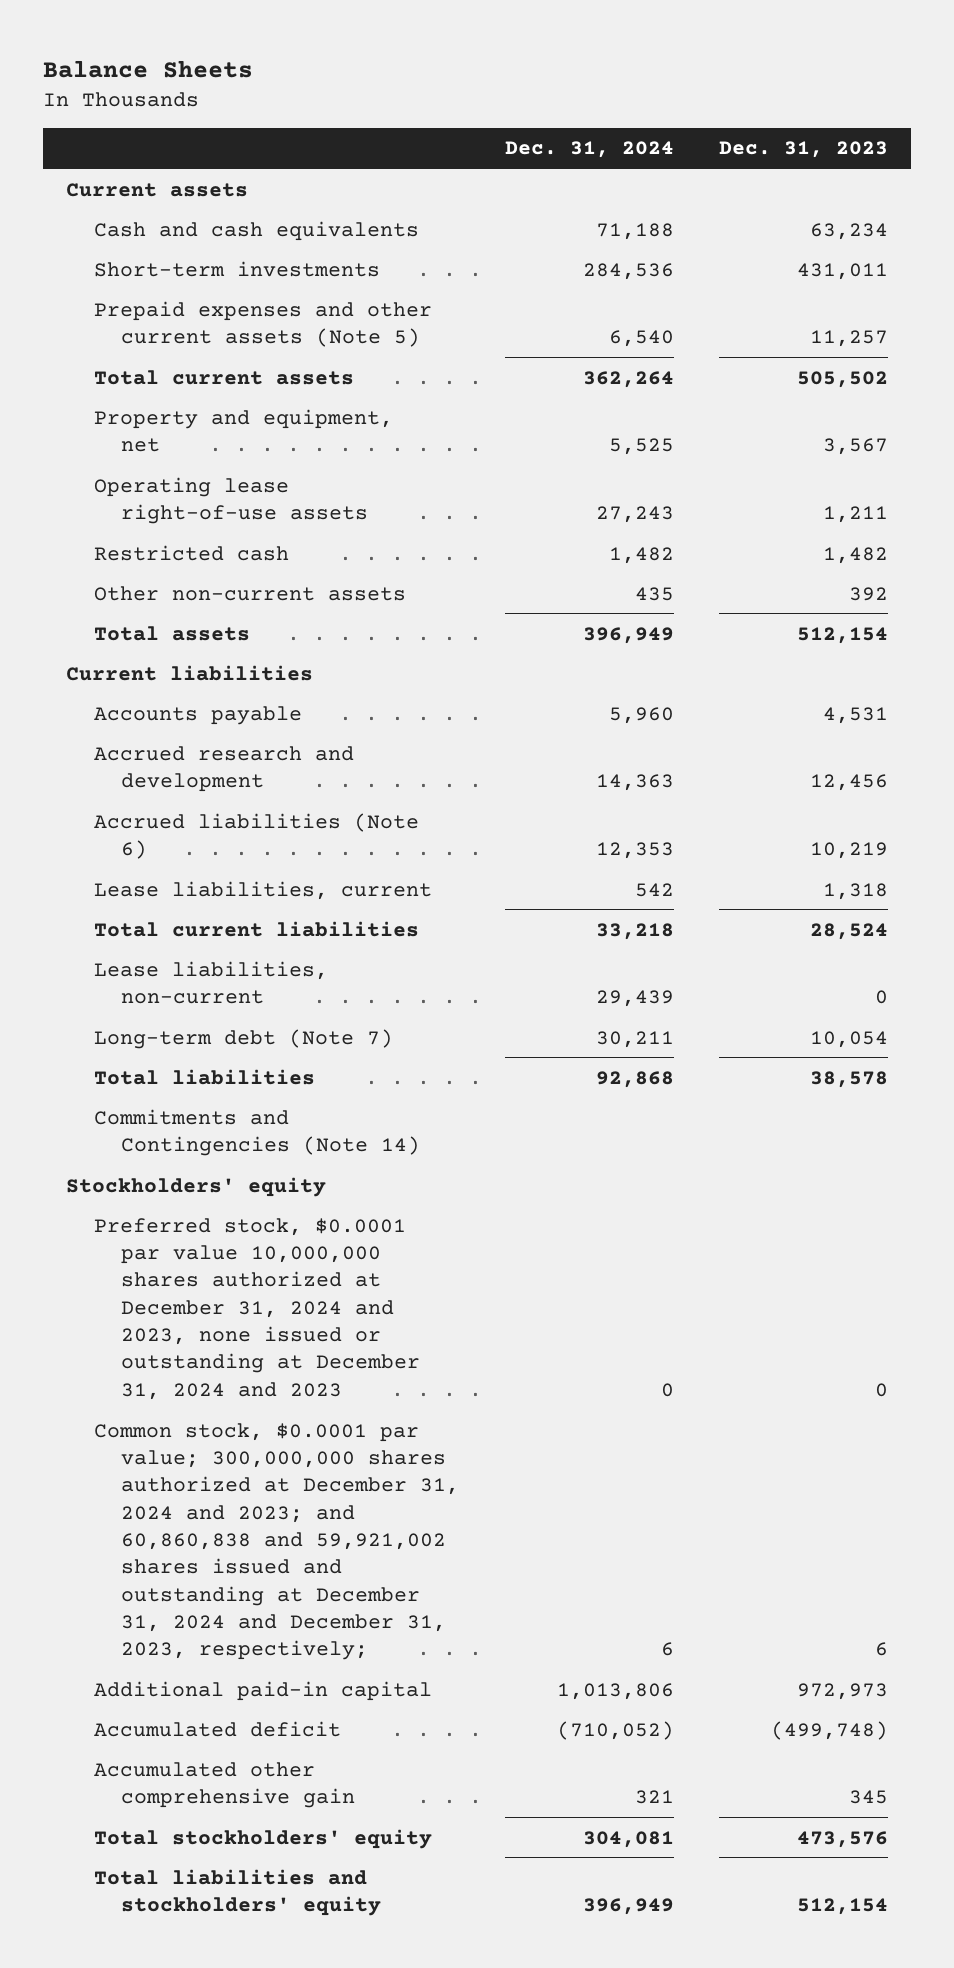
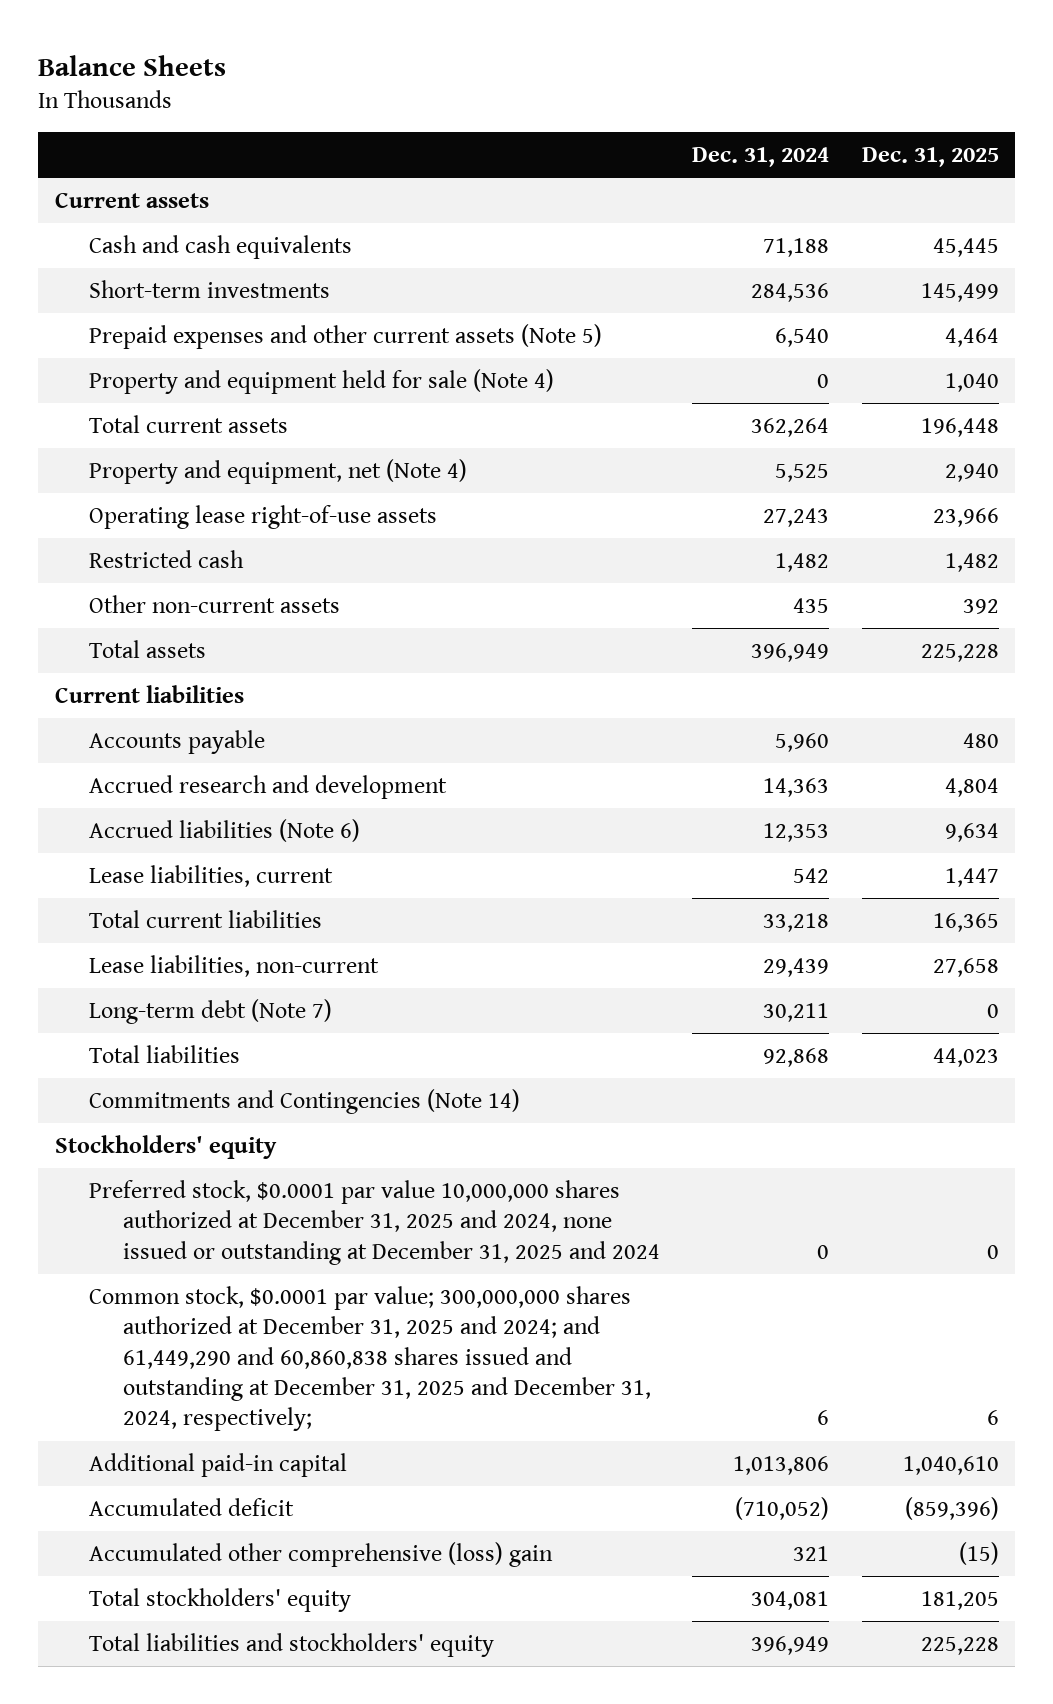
[719,141,889,159] Dec. 31, 2023 -> none
none -> [861,147,999,168] Dec. 31, 2025
none -> [88,369,554,395] Property and equipment held for sale (Note 4)
[93,408,393,452] Property and equipment, net -> [88,459,467,485] Property and equipment, net (Note 4)
[93,1217,421,1400] Preferred stock, $0.0001 par value 10,000,000 shares authorized at December 31, 2024 and 2023, none issued or outstanding at December 31, 2024 and 2023 -> [88,1180,660,1265] Preferred stock, $0.0001 par value 10,000,000 shares authorized at December 31, 2025 and 2024, none issued or outstanding at December 31, 2025 and 2024
[93,1422,460,1661] Common stock, $0.0001 par value; 300,000,000 shares authorized at December 31, 2024 and 2023; and 60,860,838 and 59,921,002 shares issued and outstanding at December 31, 2024 and December 31, 2023, respectively; -> [88,1286,651,1432] Common stock, $0.0001 par value; 300,000,000 shares authorized at December 31, 2025 and 2024; and 61,449,290 and 60,860,838 shares issued and outstanding at December 31, 2025 and December 31, 2024, respectively;
[93,1761,356,1808] Accumulated other comprehensive gain -> [88,1542,553,1568] Accumulated other comprehensive (loss) gain

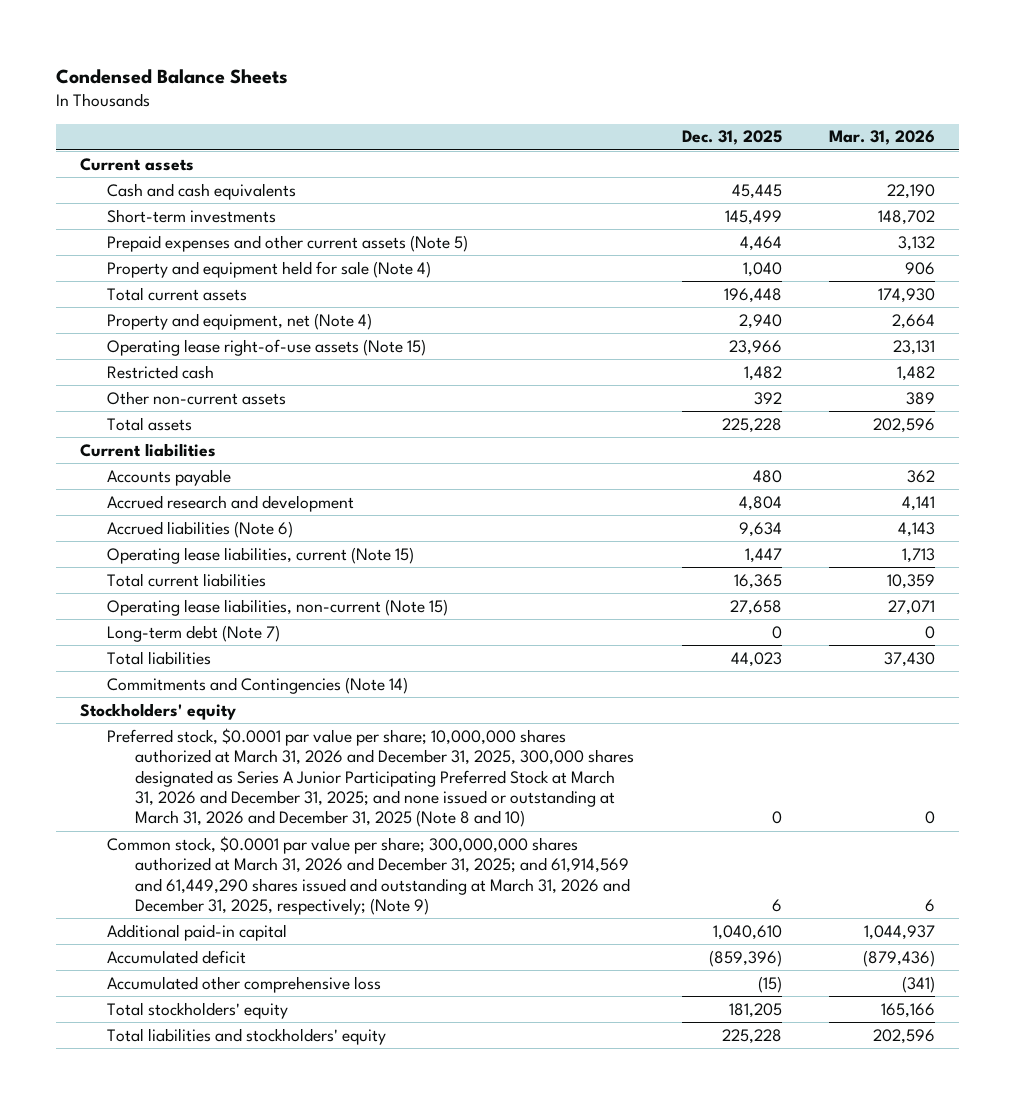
[38,54,227,76] Balance Sheets -> [55,68,288,84] Condensed Balance Sheets
[692,147,830,168] Dec. 31, 2024 -> none
none -> [829,130,936,146] Mar. 31, 2026
[88,505,437,530] Operating lease right-of-use assets -> [107,338,427,356] Operating lease right-of-use assets (Note 15)
[88,865,333,888] Lease liabilities, current -> [107,546,415,564] Operating lease liabilities, current (Note 15)
[88,955,379,978] Lease liabilities, non-current -> [107,598,449,616] Operating lease liabilities, non-current (Note 15)
[88,1180,660,1265] Preferred stock, $0.0001 par value 10,000,000 shares authorized at December 31, 2025 and 2024, none issued or outstanding at December 31, 2025 and 2024 -> [107,727,635,828] Preferred stock, $0.0001 par value per share; 10,000,000 shares authorized at March 31, 2026 and December 31, 2025, 300,000 shares designated as Series A Junior Participating Preferred Stock at March 31, 2026 and December 31, 2025; and none issued or outstanding at March 31, 2026 and December 31, 2025 (Note 8 and 10)
[88,1286,651,1432] Common stock, $0.0001 par value; 300,000,000 shares authorized at December 31, 2025 and 2024; and 61,449,290 and 60,860,838 shares issued and outstanding at December 31, 2025 and December 31, 2024, respectively; -> [107,835,631,915] Common stock, $0.0001 par value per share; 300,000,000 shares authorized at March 31, 2026 and December 31, 2025; and 61,914,569 and 61,449,290 shares issued and outstanding at March 31, 2026 and December 31, 2025, respectively; (Note 9)
[88,1542,553,1568] Accumulated other comprehensive (loss) gain -> [107,975,382,993] Accumulated other comprehensive loss

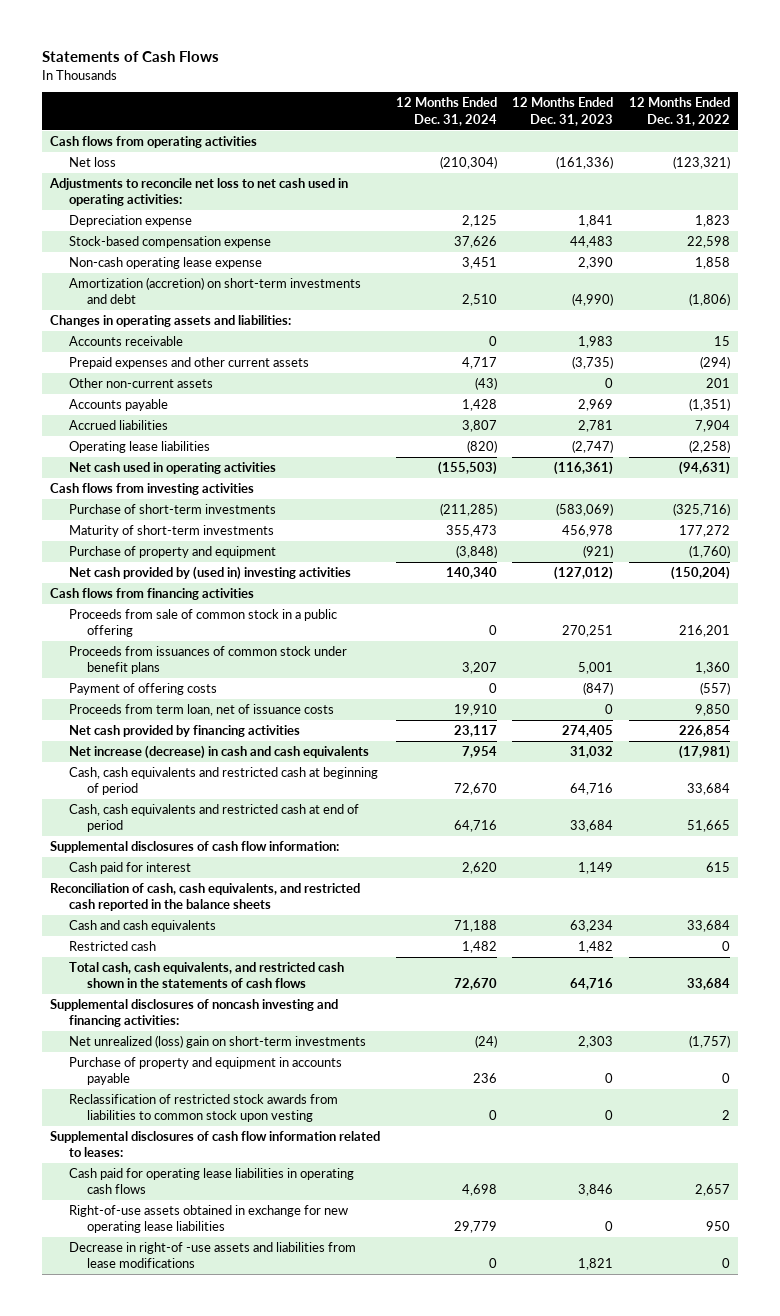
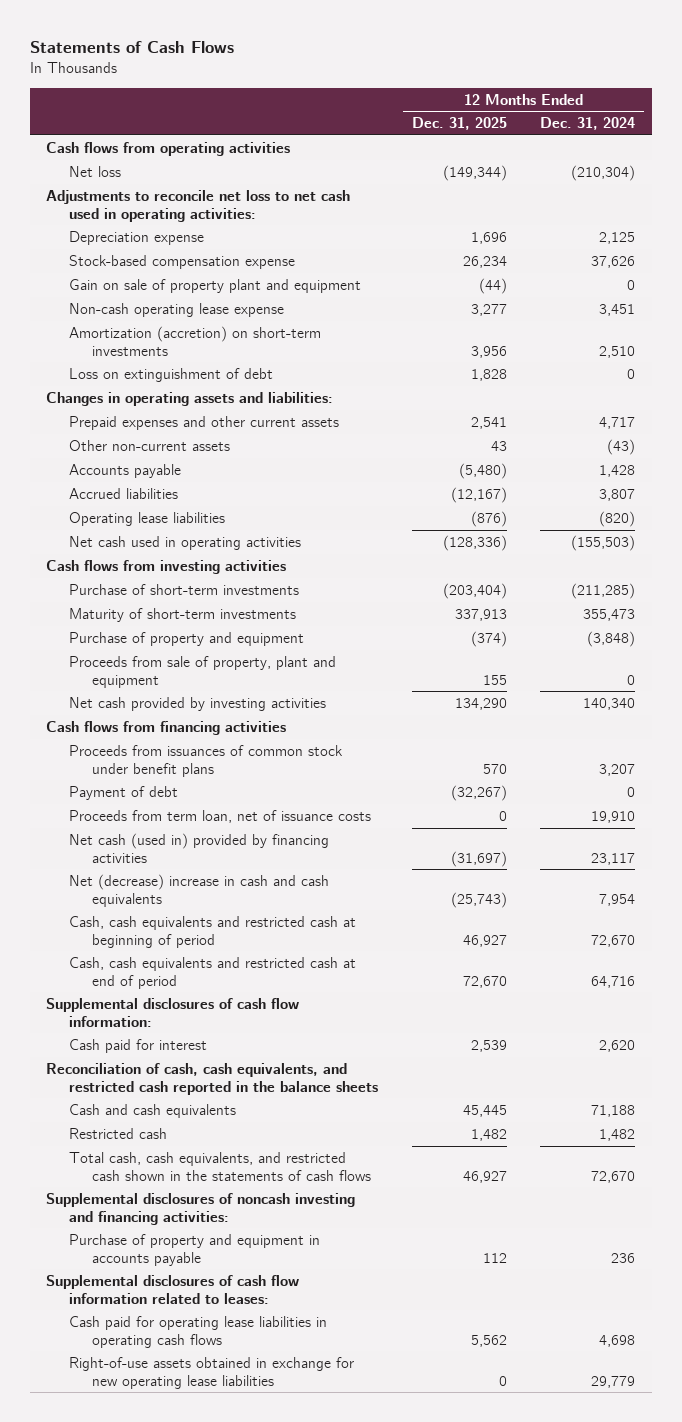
[512,97,614,126] 12 Months Ended Dec. 31, 2023 -> none
[628,97,730,126] 12 Months Ended Dec. 31, 2022 -> none
none -> [411,117,507,131] Dec. 31, 2025
none -> [69,278,362,293] Gain on sale of property plant and equipment
[68,277,361,305] Amortization (accretion) on short-term investments and debt -> [69,325,322,356] Amortization (accretion) on short-term investments
none -> [69,367,274,382] Loss on extinguishment of debt
[68,336,183,347] Accounts receivable -> none
none -> [69,655,337,688] Proceeds from sale of property, plant and equipment
[68,566,351,581] Net cash provided by (used in) investing activities -> [69,696,327,711] Net cash provided by investing activities
[68,609,337,638] Proceeds from sale of common stock in a public offering -> none
[68,683,217,696] Payment of offering costs -> none
none -> [69,785,179,800] Payment of debt
[68,725,300,738] Net cash provided by financing activities -> [69,832,330,863] Net cash (used in) provided by financing activities
[68,745,369,760] Net increase (decrease) in cash and cash equivalents -> [69,873,330,907] Net (decrease) increase in cash and cash equivalents
[68,1035,366,1049] Net unrealized (loss) gain on short-term investments -> none
[68,1094,338,1123] Reclassification of restricted stock awards from liabilities to common stock upon vesting -> none
[68,1242,356,1269] Decrease in right-of -use assets and liabilities from lease modifications -> none

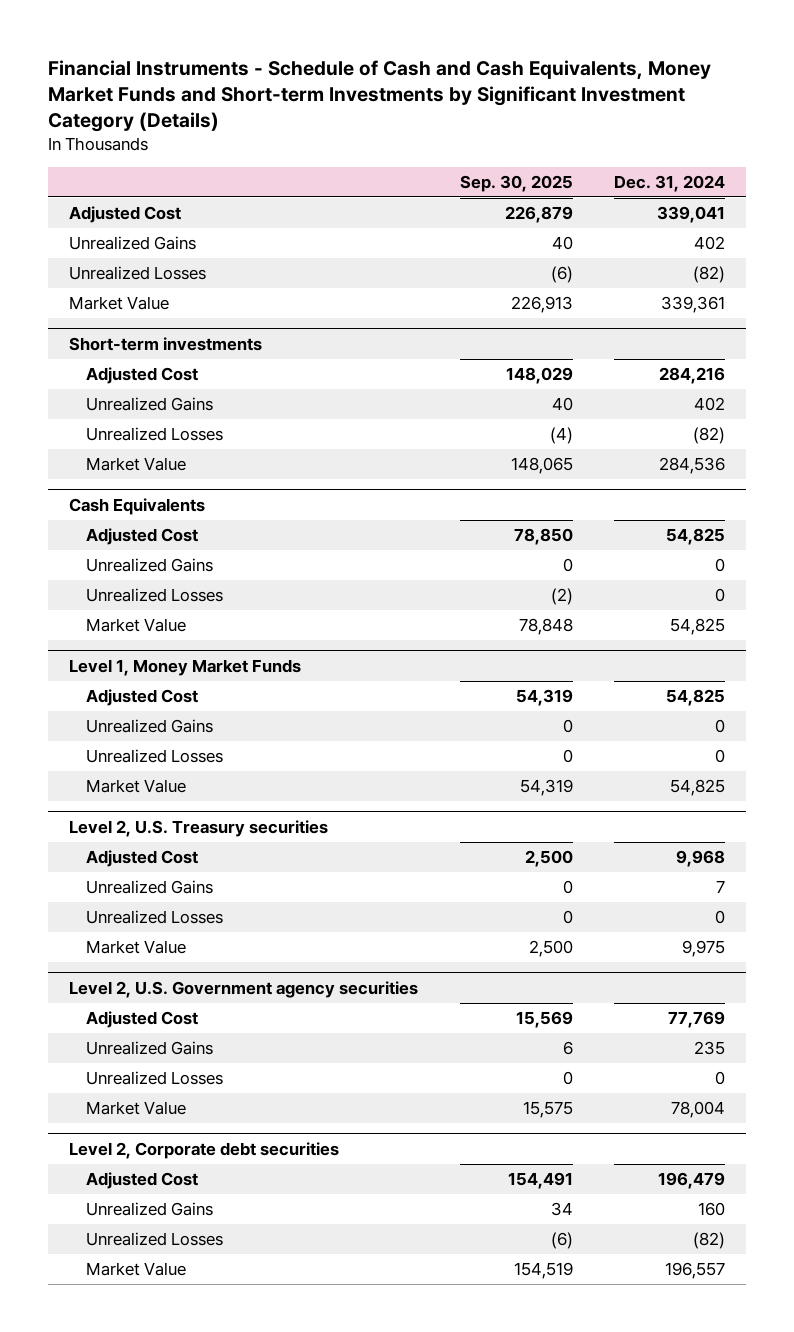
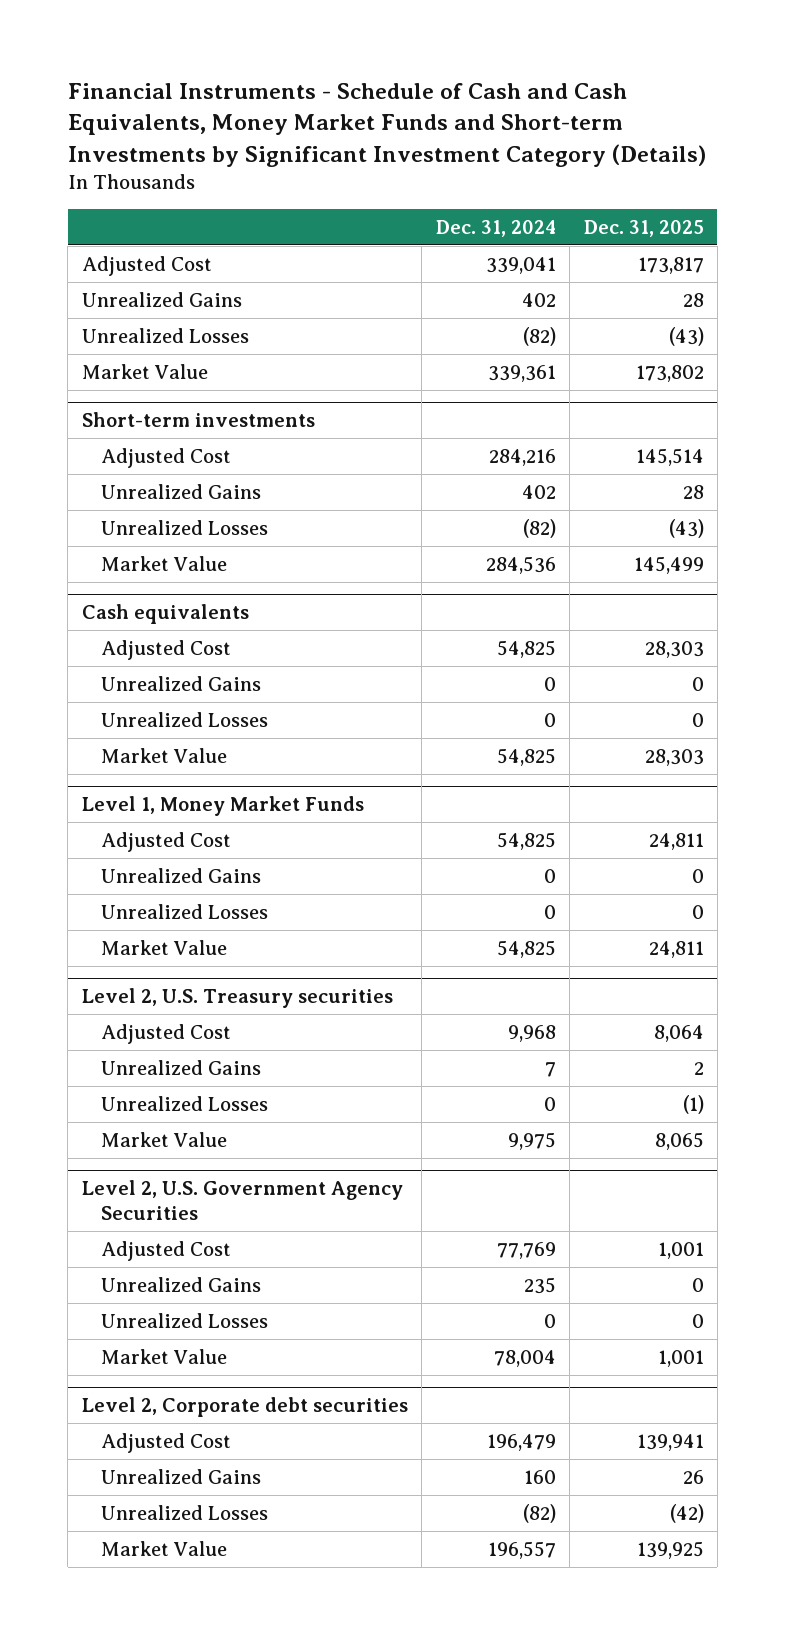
[459,174,573,192] Sep. 30, 2025 -> none
none -> [583,219,704,237] Dec. 31, 2025
[69,498,206,516] Cash Equivalents -> [81,604,249,625] Cash equivalents
[69,981,419,999] Level 2, U.S. Government agency securities -> [81,1180,403,1220] Level 2, U.S. Government Agency Securities

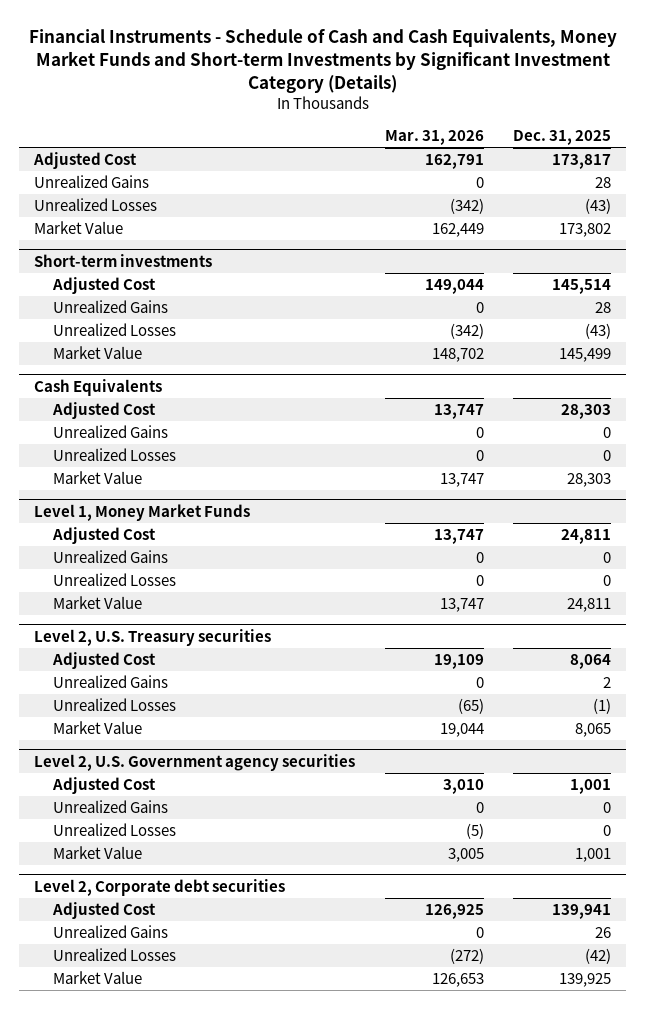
[435,219,556,237] Dec. 31, 2024 -> none
none -> [384,130,484,146] Mar. 31, 2026
[81,604,249,625] Cash equivalents -> [34,378,163,396] Cash Equivalents
[81,1180,403,1220] Level 2, U.S. Government Agency Securities -> [34,753,356,771] Level 2, U.S. Government agency securities

